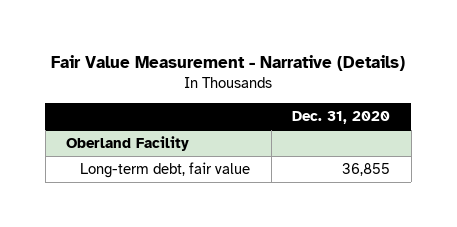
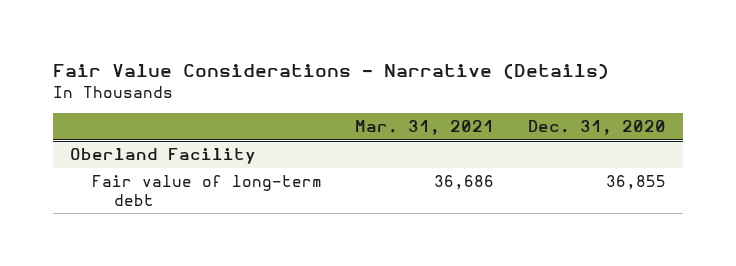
[51,55,406,72] Fair Value Measurement - Narrative (Details) -> [53,62,610,79] Fair Value Considerations - Narrative (Details)
none -> [355,120,495,136] Mar. 31, 2021
[80,162,251,179] Long-term debt, fair value -> [91,175,322,206] Fair value of long-term debt

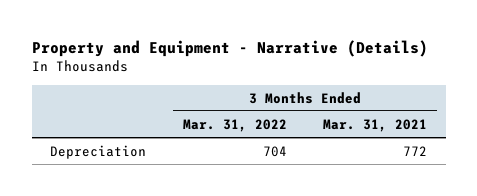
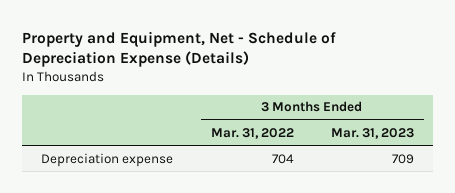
[31,39,428,57] Property and Equipment - Narrative (Details) -> [21,30,336,68] Property and Equipment, Net - Schedule of Depreciation Expense (Details)
[323,118,428,132] Mar. 31, 2021 -> none
none -> [331,127,415,139] Mar. 31, 2023
[49,144,146,159] Depreciation -> [40,152,173,167] Depreciation expense

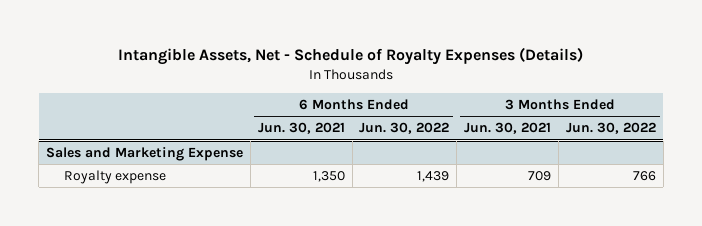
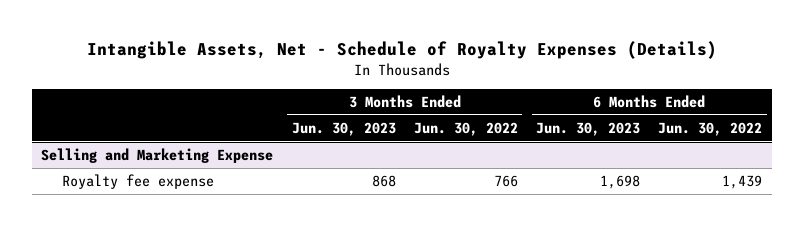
[257,122,345,135] Jun. 30, 2021 -> none
[464,122,552,135] Jun. 30, 2021 -> none
none -> [291,121,396,136] Jun. 30, 2023
none -> [536,121,641,136] Jun. 30, 2023
[45,147,243,162] Sales and Marketing Expense -> [41,147,274,163] Selling and Marketing Expense
[64,170,167,185] Royalty expense -> [61,173,214,189] Royalty fee expense

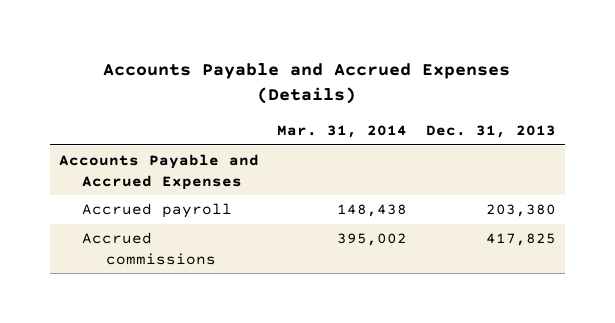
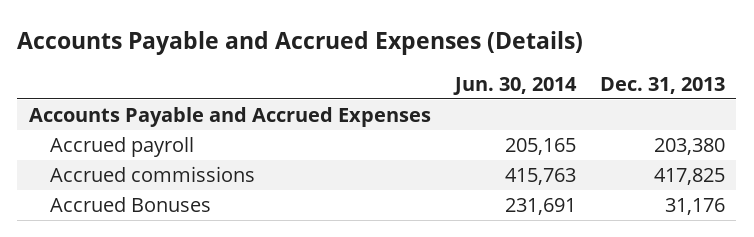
[277,125,408,139] Mar. 31, 2014 -> none
none -> [452,76,577,95] Jun. 30, 2014
none -> [50,197,212,213] Accrued Bonuses

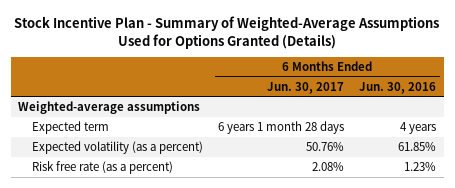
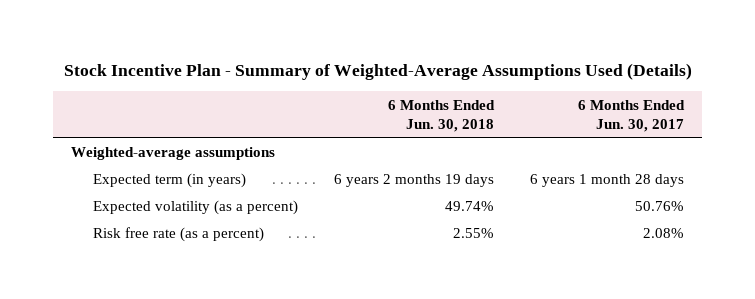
[14,16,440,50] Stock Incentive Plan - Summary of Weighted-Average Assumptions Used for Options Granted (Details) -> [63,63,692,81] Stock Incentive Plan - Summary of Weighted-Average Assumptions Used (Details)
[359,81,437,94] Jun. 30, 2016 -> none
none -> [387,99,495,132] 6 Months Ended Jun. 30, 2018
[32,120,110,134] Expected term -> [92,172,246,188] Expected term (in years)

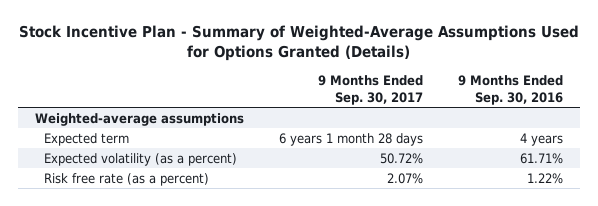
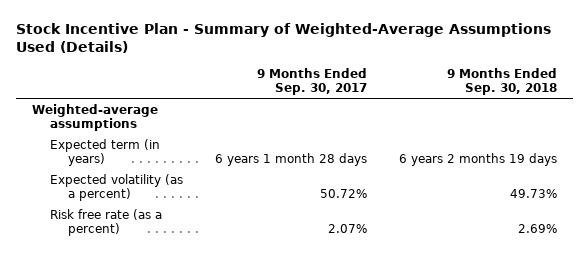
[19,25,580,62] Stock Incentive Plan - Summary of Weighted-Average Assumptions Used for Options Granted (Details) -> [15,22,551,53] Stock Incentive Plan - Summary of Weighted-Average Assumptions Used (Details)
[458,75,564,105] 9 Months Ended Sep. 30, 2016 -> none
none -> [446,68,557,96] 9 Months Ended Sep. 30, 2018
[44,132,130,146] Expected term -> [49,138,160,166] Expected term (in years)

